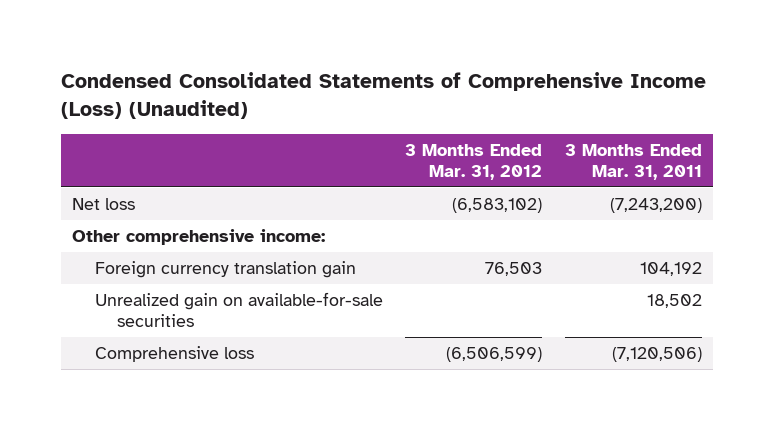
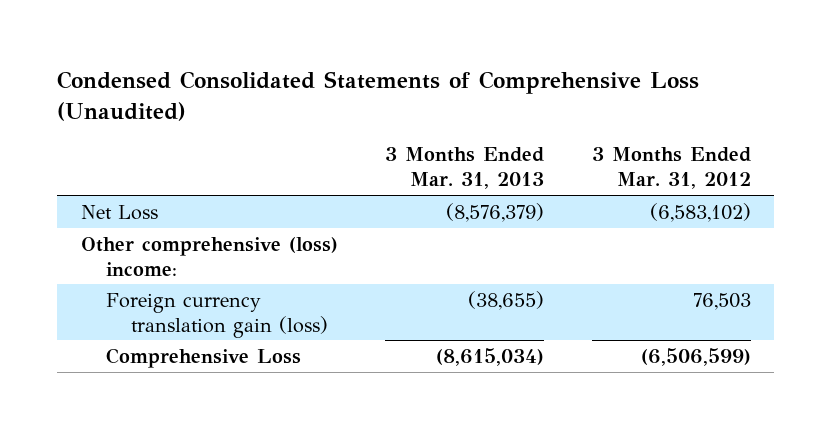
[60,72,706,119] Condensed Consolidated Statements of Comprehensive Income (Loss) (Unaudited) -> [57,71,700,121] Condensed Consolidated Statements of Comprehensive Loss (Unaudited)
[564,143,702,180] 3 Months Ended Mar. 31, 2011 -> none
none -> [385,147,545,190] 3 Months Ended Mar. 31, 2013
[94,292,383,328] Unrealized gain on available-for-sale securities -> none
[72,198,136,211] Net loss -> [81,204,159,220] Net Loss
[72,229,326,246] Other comprehensive income: -> [81,236,339,276] Other comprehensive (loss) income:
[94,261,356,279] Foreign currency translation gain -> [106,292,329,338] Foreign currency translation gain (loss)
[94,346,254,363] Comprehensive loss -> [106,347,302,368] Comprehensive Loss

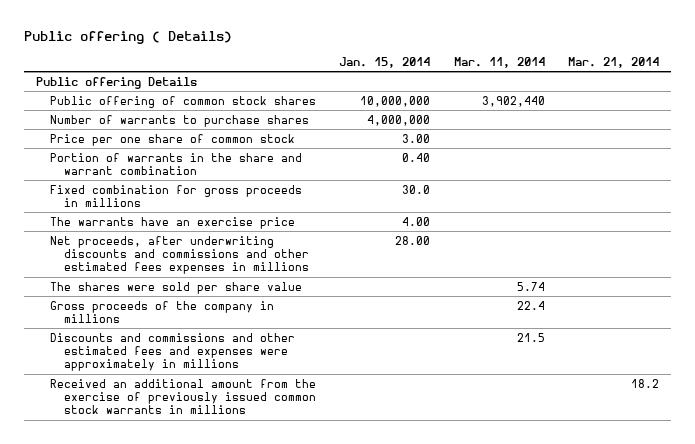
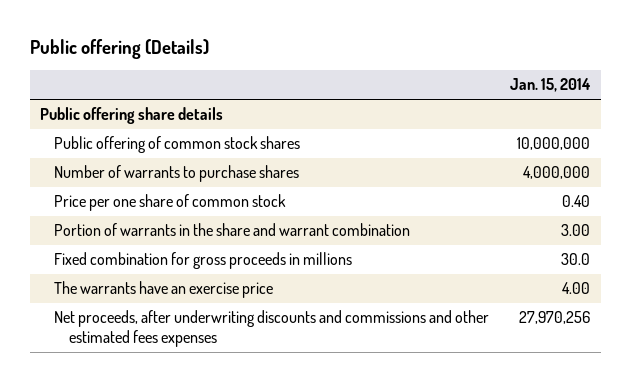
[24,31,233,45] Public offering ( Details) -> [29,39,209,60] Public offering (Details)
[453,56,545,68] Mar. 11, 2014 -> none
[568,56,660,68] Mar. 21, 2014 -> none
[35,76,197,89] Public offering Details -> [40,107,224,125] Public offering share details
[402,133,431,143] 3.00 -> [562,195,591,208] 0.40
[402,152,431,162] 0.40 -> [561,224,591,237] 3.00
[49,281,302,294] The shares were sold per share value -> none
[49,300,274,323] Gross proceeds of the company in millions -> none
[49,332,295,372] Discounts and commissions and other estimated fees and expenses were approximately in millions -> none
[49,378,316,415] Received an additional amount from the exercise of previously issued common stock warrants in millions -> none
[49,235,309,275] Net proceeds, after underwriting discounts and commissions and other estimated fees expenses in millions -> [54,310,490,348] Net proceeds, after underwriting discounts and commissions and other estimated fees expenses
[395,235,431,245] 28.00 -> [519,311,591,325] 27,970,256

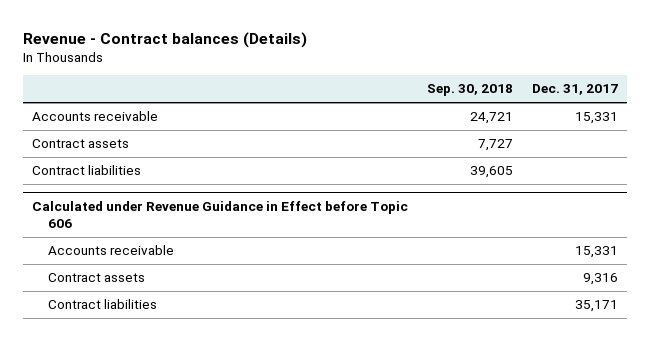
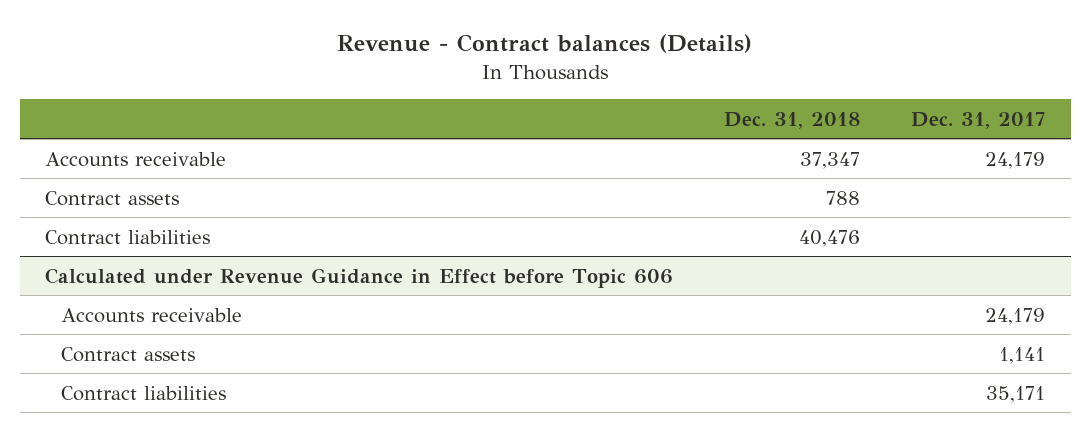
[427,84,514,97] Sep. 30, 2018 -> none
none -> [724,111,861,129] Dec. 31, 2018
[575,112,619,125] 15,331 -> [985,151,1046,169] 24,179
[575,246,619,259] 15,331 -> [985,307,1046,325] 24,179
[583,273,619,286] 9,316 -> [999,346,1046,364] 1,141

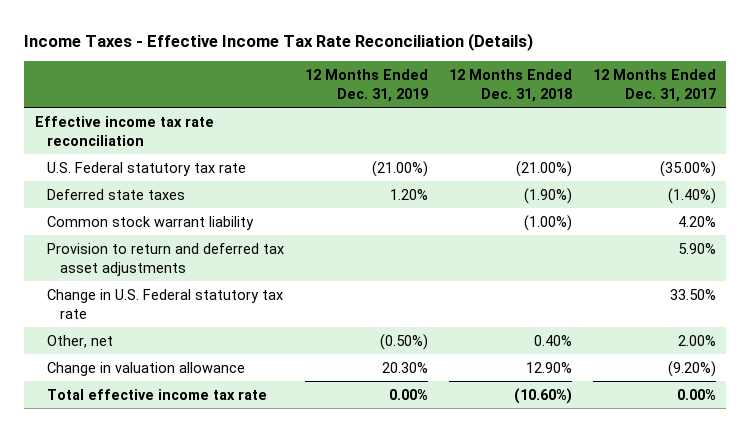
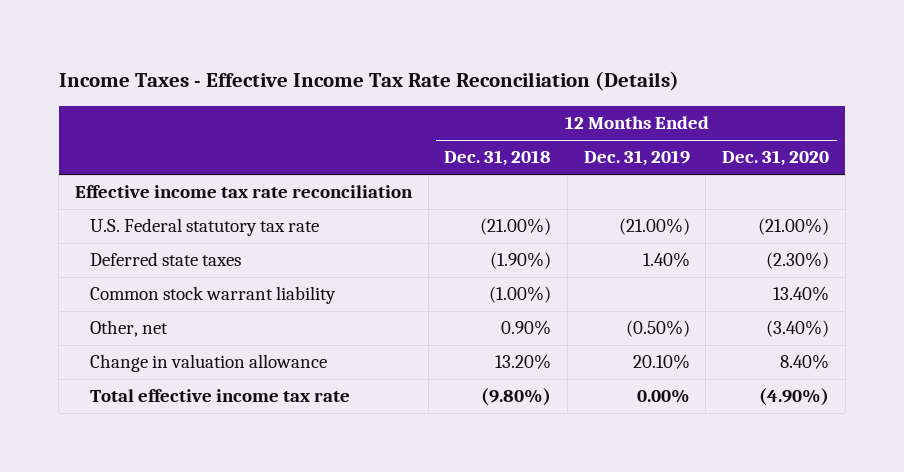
[592,69,716,102] 12 Months Ended Dec. 31, 2017 -> none
none -> [721,150,829,167] Dec. 31, 2020
[389,188,428,200] 1.20% -> [642,252,690,268] 1.40%
[47,242,285,276] Provision to return and deferred tax asset adjustments -> none
[47,288,284,319] Change in U.S. Federal statutory tax rate -> none
[533,334,572,346] 0.40% -> [501,320,552,336] 0.90%
[381,361,428,373] 20.30% -> [632,354,690,370] 20.10%
[525,361,572,373] 12.90% -> [495,354,552,370] 13.20%
[513,387,572,404] (10.60%) -> [481,388,552,407] (9.80%)

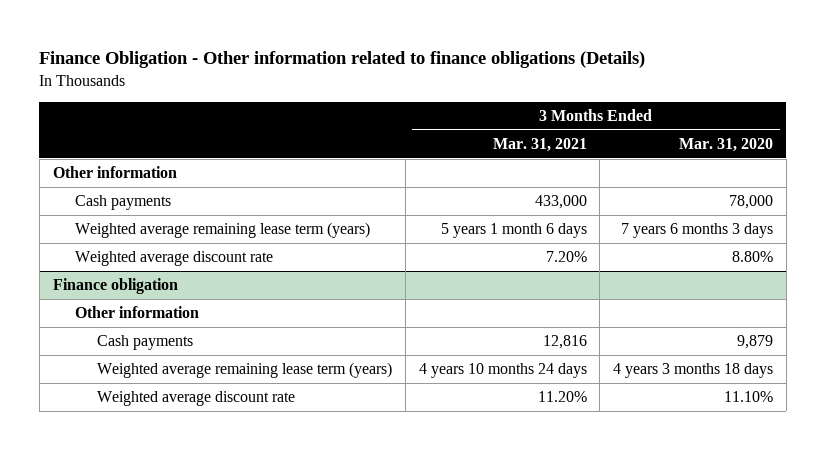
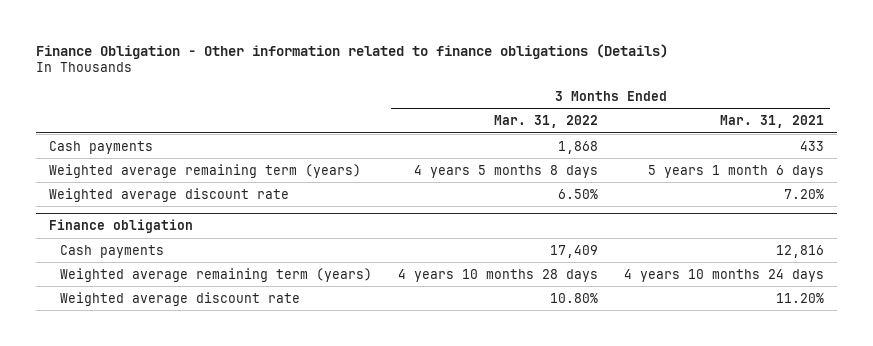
[679,137,774,152] Mar. 31, 2020 -> none
none -> [493,115,598,129] Mar. 31, 2022
[52,166,177,179] Other information -> none
[534,195,587,210] 433,000 -> [799,140,824,151] 433
[74,222,370,239] Weighted average remaining lease term (years) -> [49,163,362,178] Weighted average remaining term (years)
[74,306,199,319] Other information -> none
[97,362,393,379] Weighted average remaining lease term (years) -> [59,267,372,282] Weighted average remaining term (years)

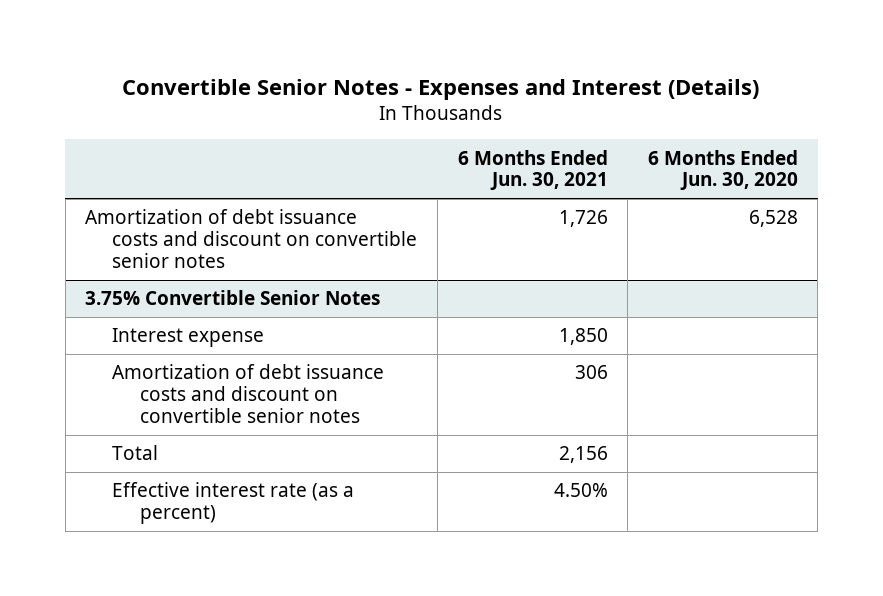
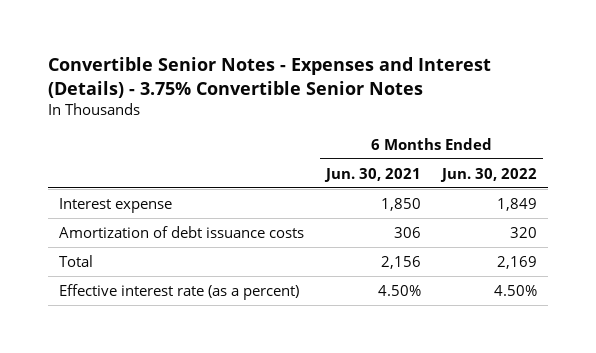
[122,78,760,100] Convertible Senior Notes - Expenses and Interest (Details) -> [48,57,492,98] Convertible Senior Notes - Expenses and Interest (Details) - 3.75% Convertible Senior Notes
[647,149,798,191] 6 Months Ended Jun. 30, 2020 -> none
none -> [440,167,538,182] Jun. 30, 2022
[85,209,418,268] Amortization of debt issuance costs and discount on convertible senior notes -> none
[85,290,381,306] 3.75% Convertible Senior Notes -> none
[112,364,385,423] Amortization of debt issuance costs and discount on convertible senior notes -> none
none -> [58,225,304,238] Amortization of debt issuance costs

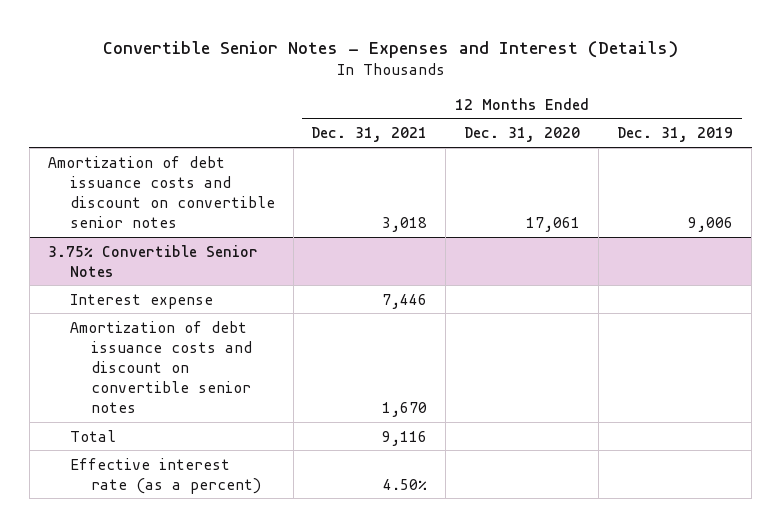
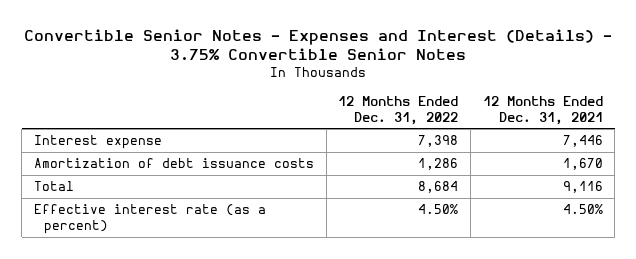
[102,40,678,58] Convertible Senior Notes - Expenses and Interest (Details) -> [24,29,613,62] Convertible Senior Notes - Expenses and Interest (Details) - 3.75% Convertible Senior Notes
[464,127,581,143] Dec. 31, 2020 -> none
[617,127,734,143] Dec. 31, 2019 -> none
none -> [338,95,459,125] 12 Months Ended Dec. 31, 2022
[47,155,275,228] Amortization of debt issuance costs and discount on convertible senior notes -> none
[47,244,258,277] 3.75% Convertible Senior Notes -> none
[69,320,253,414] Amortization of debt issuance costs and discount on convertible senior notes -> [33,158,314,169] Amortization of debt issuance costs

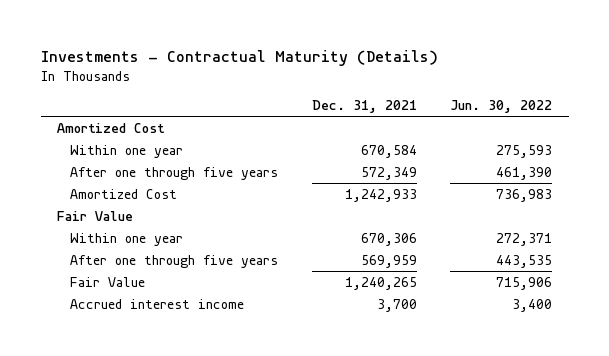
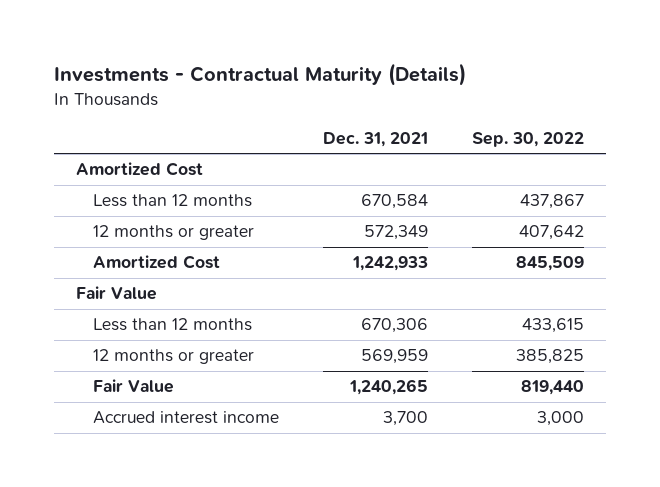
[450,99,553,113] Jun. 30, 2022 -> none
none -> [471,131,584,147] Sep. 30, 2022
[70,144,184,158] Within one year -> [92,194,252,208] Less than 12 months
[70,166,279,180] After one through five years -> [92,225,254,241] 12 months or greater
[70,232,184,246] Within one year -> [92,318,252,332] Less than 12 months
[70,254,279,268] After one through five years -> [92,349,254,365] 12 months or greater

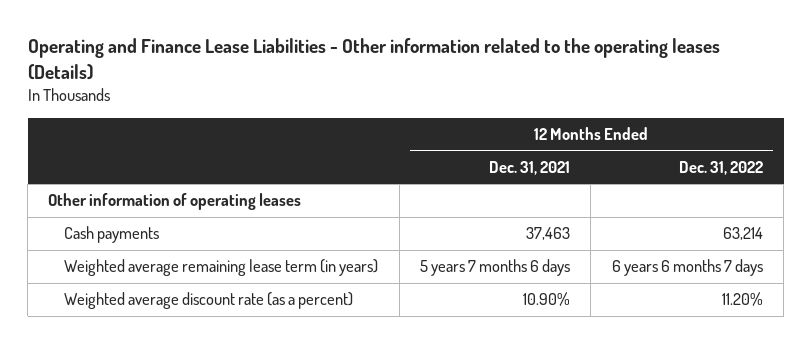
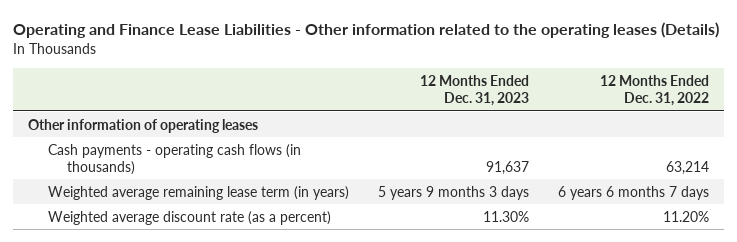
[489,160,571,175] Dec. 31, 2021 -> none
none -> [419,75,529,107] 12 Months Ended Dec. 31, 2023
[64,226,160,244] Cash payments -> [47,143,301,175] Cash payments - operating cash flows (in thousands)

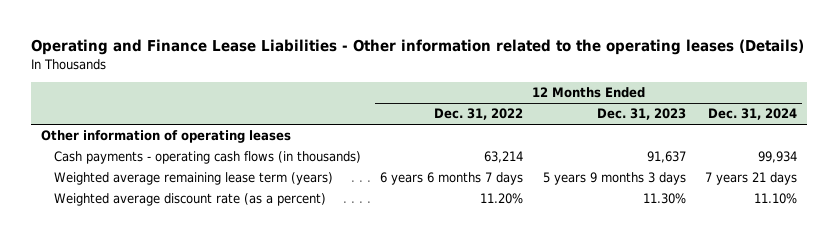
none -> [708,108,798,121] Dec. 31, 2024
[47,185,349,200] Weighted average remaining lease term (in years) -> [53,172,333,186] Weighted average remaining lease term (years)

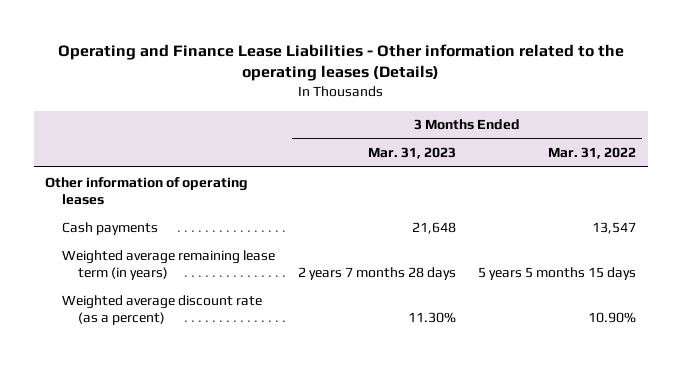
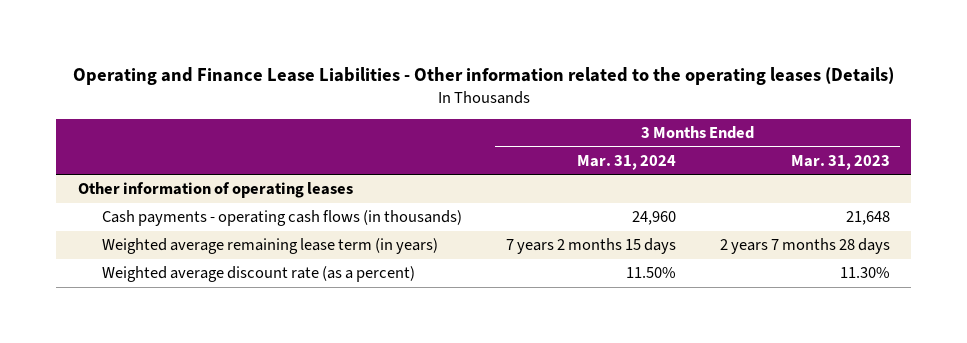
[548,147,637,160] Mar. 31, 2022 -> none
none -> [576,155,676,171] Mar. 31, 2024
[61,221,158,235] Cash payments -> [102,210,463,227] Cash payments - operating cash flows (in thousands)

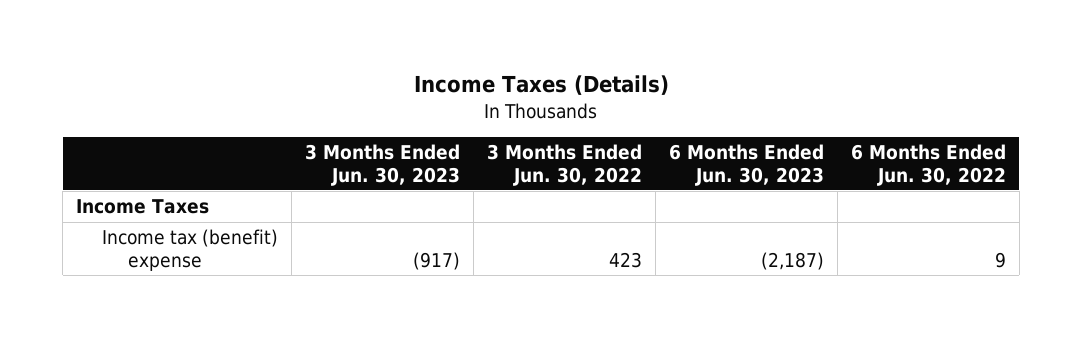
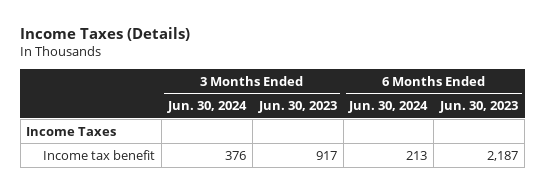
[486,143,642,186] 3 Months Ended Jun. 30, 2022 -> none
[850,143,1006,186] 6 Months Ended Jun. 30, 2022 -> none
none -> [166,101,247,114] Jun. 30, 2024
none -> [348,101,429,114] Jun. 30, 2024
[101,229,278,271] Income tax (benefit) expense -> [42,149,155,160] Income tax benefit
[412,251,460,270] (917) -> [315,150,337,160] 917
[760,251,824,270] (2,187) -> [487,150,519,161] 2,187

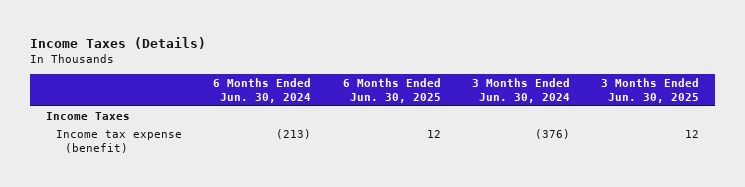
[257,101,337,114] Jun. 30, 2023 -> none
[439,101,519,114] Jun. 30, 2023 -> none
none -> [342,77,441,103] 6 Months Ended Jun. 30, 2025
none -> [601,77,700,103] 3 Months Ended Jun. 30, 2025
[42,149,155,160] Income tax benefit -> [55,129,182,154] Income tax expense (benefit)
[224,150,246,160] 376 -> [534,128,570,139] (376)
[406,150,428,160] 213 -> [276,128,312,139] (213)

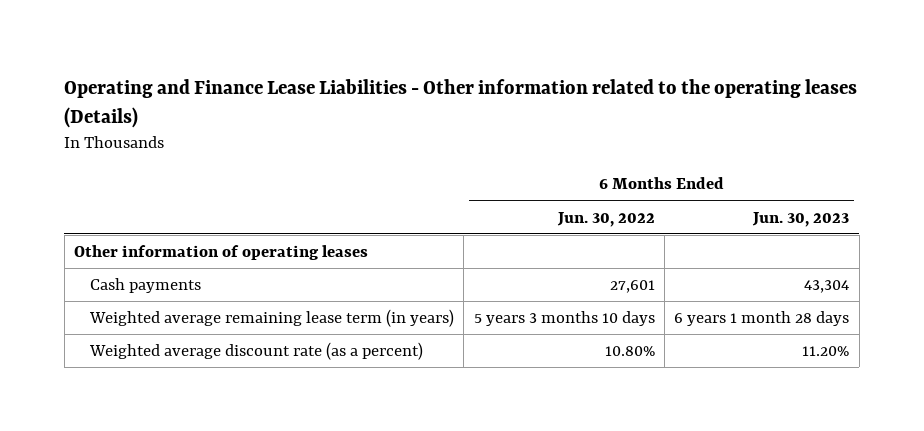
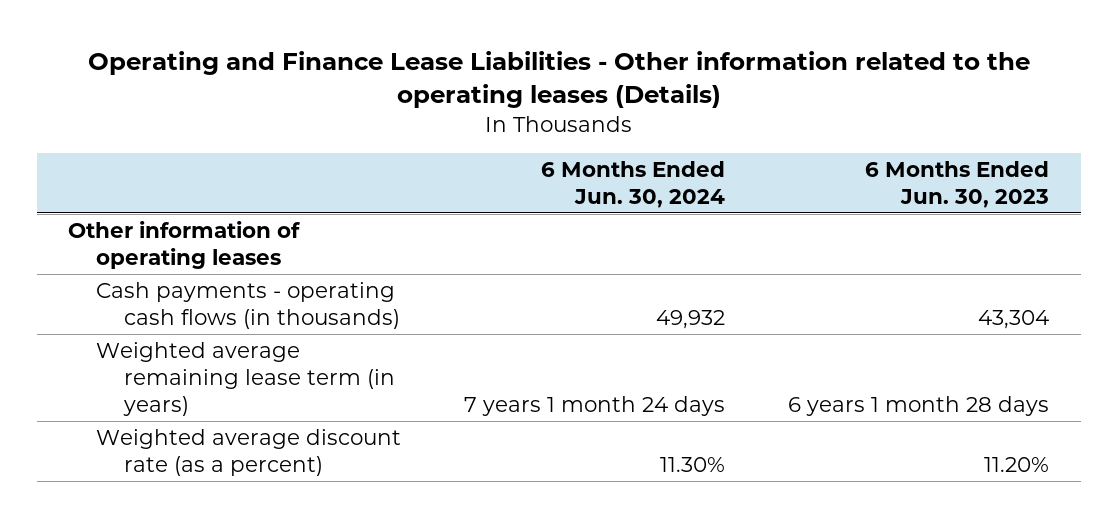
[556,211,655,227] Jun. 30, 2022 -> none
none -> [541,160,726,208] 6 Months Ended Jun. 30, 2024
[89,278,201,294] Cash payments -> [96,281,401,329] Cash payments - operating cash flows (in thousands)

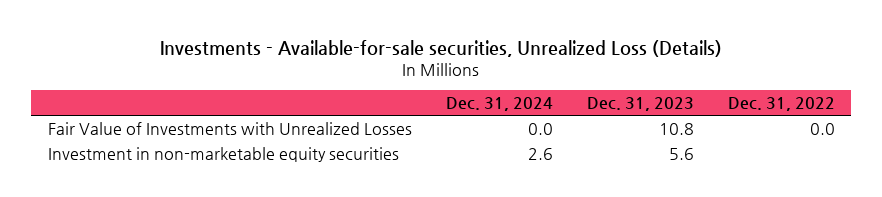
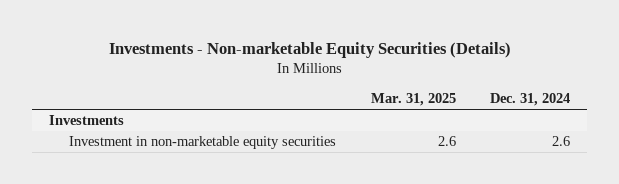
[160,40,723,58] Investments - Available-for-sale securities, Unrealized Loss (Details) -> [108,41,511,58] Investments - Non-marketable Equity Securities (Details)
[586,97,694,112] Dec. 31, 2023 -> none
[727,97,835,112] Dec. 31, 2022 -> none
none -> [370,92,456,106] Mar. 31, 2025
[47,121,412,135] Fair Value of Investments with Unrealized Losses -> none
none -> [48,115,124,126] Investments

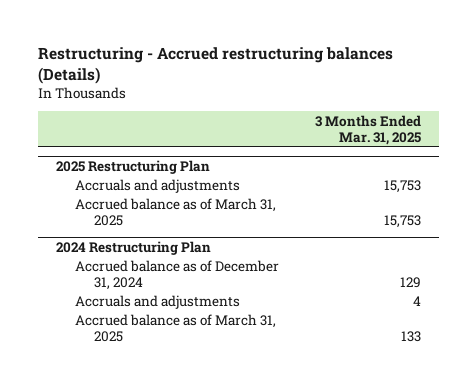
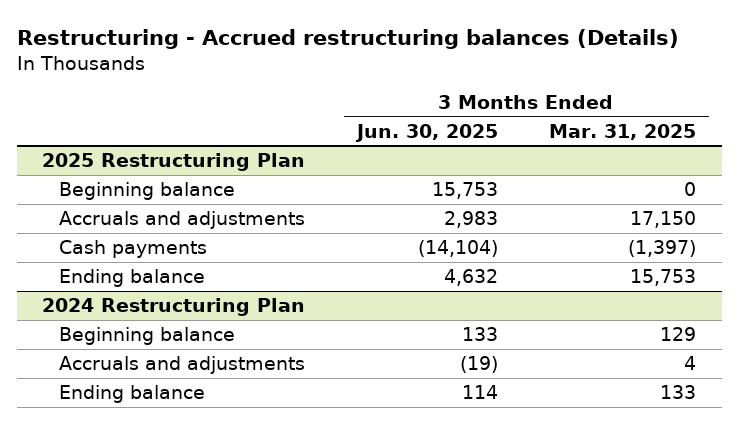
none -> [354,123,498,142] Jun. 30, 2025
none -> [59,181,236,200] Beginning balance
[383,179,421,193] 15,753 -> [630,210,697,228] 17,150
none -> [59,239,208,258] Cash payments
[74,197,276,226] Accrued balance as of March 31, 2025 -> [59,268,206,287] Ending balance
[74,259,279,290] Accrued balance as of December 31, 2024 -> [59,326,236,345] Beginning balance
[74,313,276,342] Accrued balance as of March 31, 2025 -> [59,384,206,403] Ending balance

